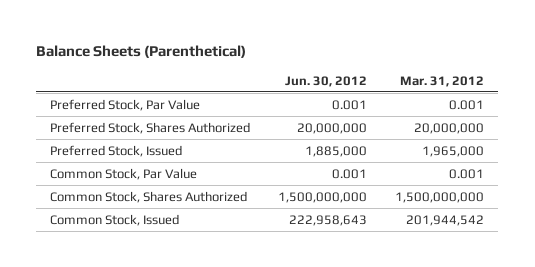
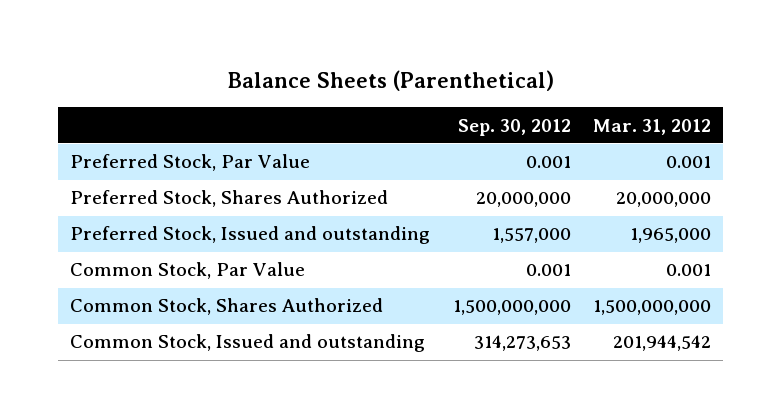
[285,75,368,87] Jun. 30, 2012 -> none
none -> [457,118,571,136] Sep. 30, 2012
[50,144,183,157] Preferred Stock, Issued -> [69,226,430,245] Preferred Stock, Issued and outstanding
[50,213,180,226] Common Stock, Issued -> [69,334,425,353] Common Stock, Issued and outstanding

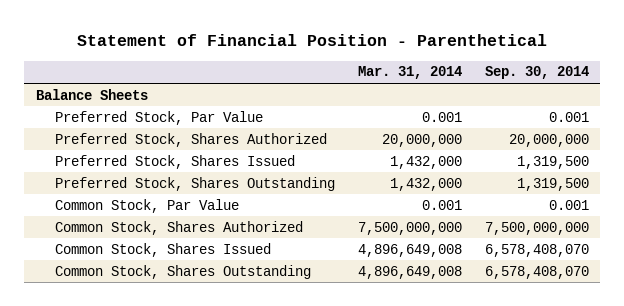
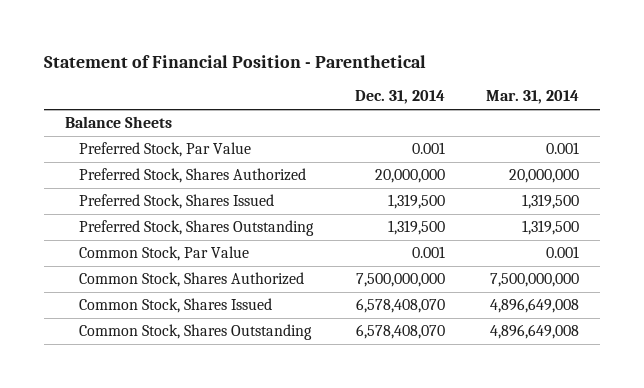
[484,66,589,80] Sep. 30, 2014 -> none
none -> [354,90,445,105] Dec. 31, 2014
[389,155,462,169] 1,432,000 -> [522,194,580,210] 1,319,500
[389,177,462,191] 1,432,000 -> [522,220,580,236] 1,319,500

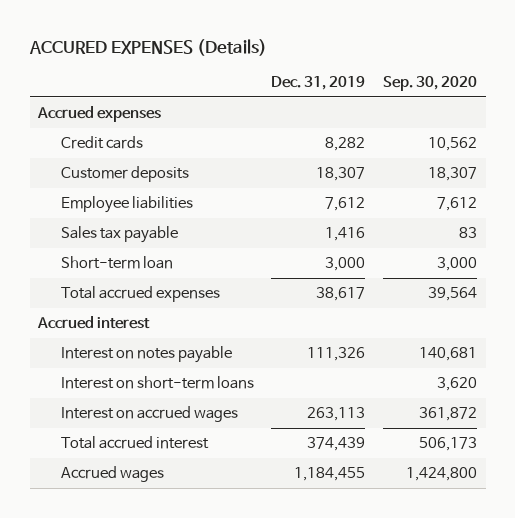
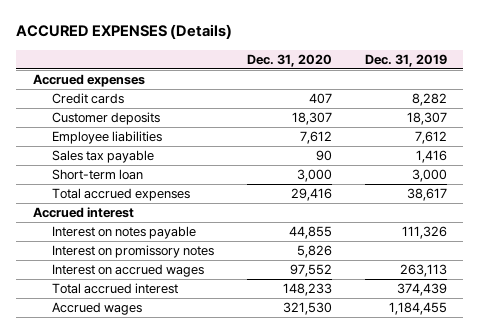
[382,76,477,92] Sep. 30, 2020 -> none
none -> [246,53,332,67] Dec. 31, 2020
[61,376,255,390] Interest on short-term loans -> [52,245,215,259] Interest on promissory notes

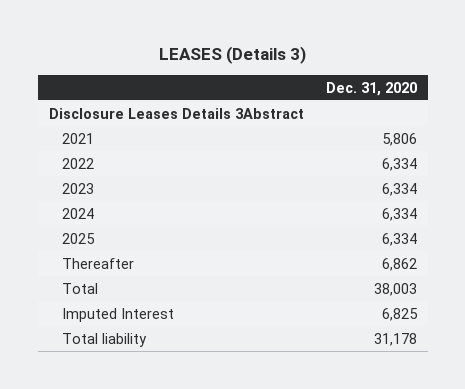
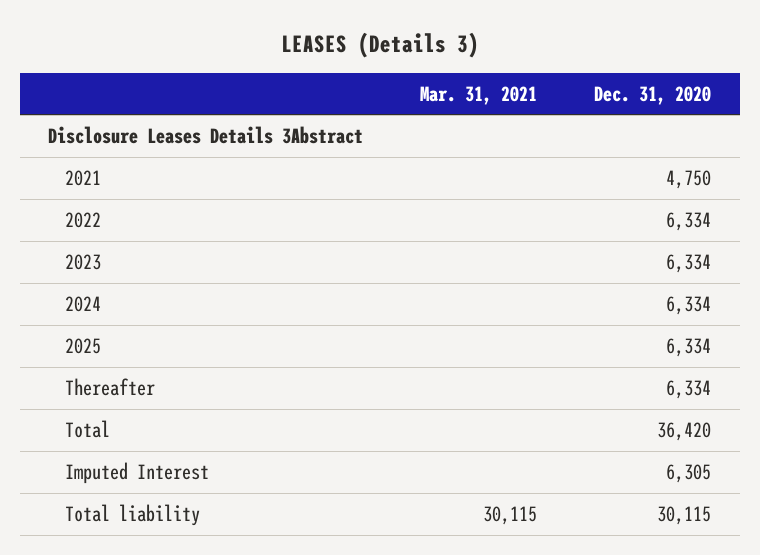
none -> [420,85,538,105] Mar. 31, 2021
[381,132,417,146] 5,806 -> [666,170,712,190] 4,750
[381,257,417,271] 6,862 -> [666,380,712,400] 6,334
[373,282,417,296] 38,003 -> [657,422,712,442] 36,420
[381,307,418,321] 6,825 -> [666,464,712,484] 6,305
[373,332,417,346] 31,178 -> [657,506,712,526] 30,115

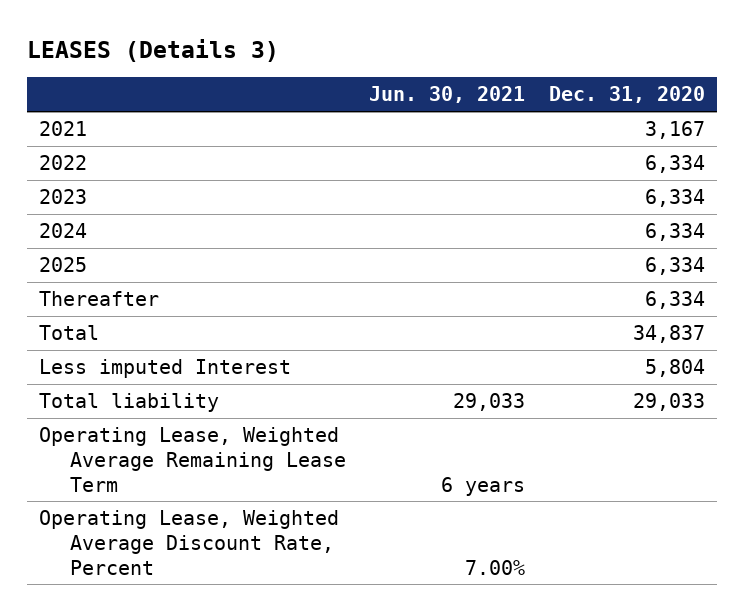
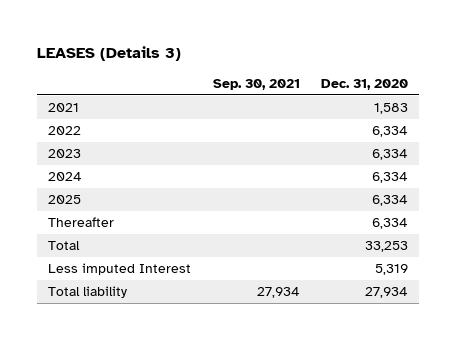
[369,86,526,104] Jun. 30, 2021 -> none
none -> [212,78,300,90] Sep. 30, 2021
[644,121,705,140] 3,167 -> [374,103,409,115] 1,583
[38,427,346,492] Operating Lease, Weighted Average Remaining Lease Term -> none
[38,510,339,575] Operating Lease, Weighted Average Discount Rate, Percent -> none
[632,325,705,344] 34,837 -> [365,241,409,253] 33,253
[644,359,705,378] 5,804 -> [375,264,409,276] 5,319
[632,393,705,412] 29,033 -> [365,287,409,299] 27,934

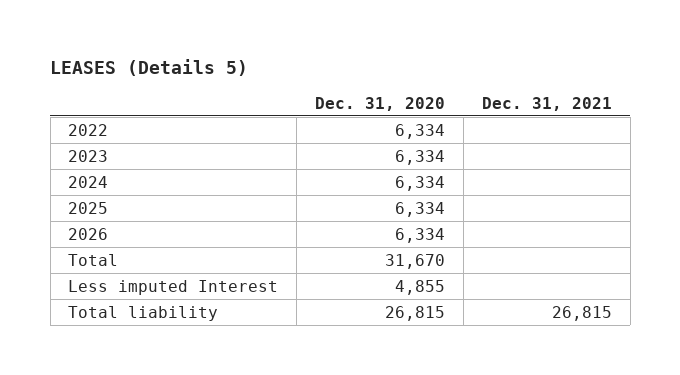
[36,46,181,62] LEASES (Details 3) -> [50,59,249,77] LEASES (Details 5)
[212,78,300,90] Sep. 30, 2021 -> none
none -> [481,96,612,111] Dec. 31, 2021
[47,103,79,113] 2021 -> none
[47,217,114,228] Thereafter -> [68,227,109,240] 2026
[365,241,409,253] 33,253 -> [385,253,446,269] 31,670
[375,264,409,276] 5,319 -> [395,279,446,295] 4,855
[365,287,409,299] 27,934 -> [385,305,446,321] 26,815

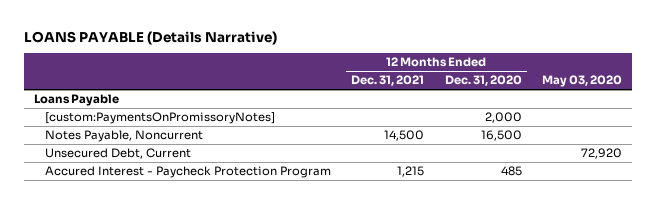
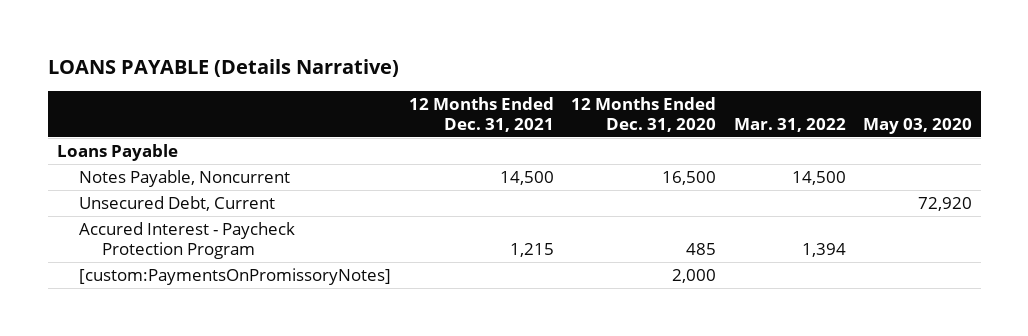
none -> [733,117,846,132] Mar. 31, 2022
[44,112,275,125] [custom:PaymentsOnPromissoryNotes] -> [79,268,392,286] [custom:PaymentsOnPromissoryNotes]

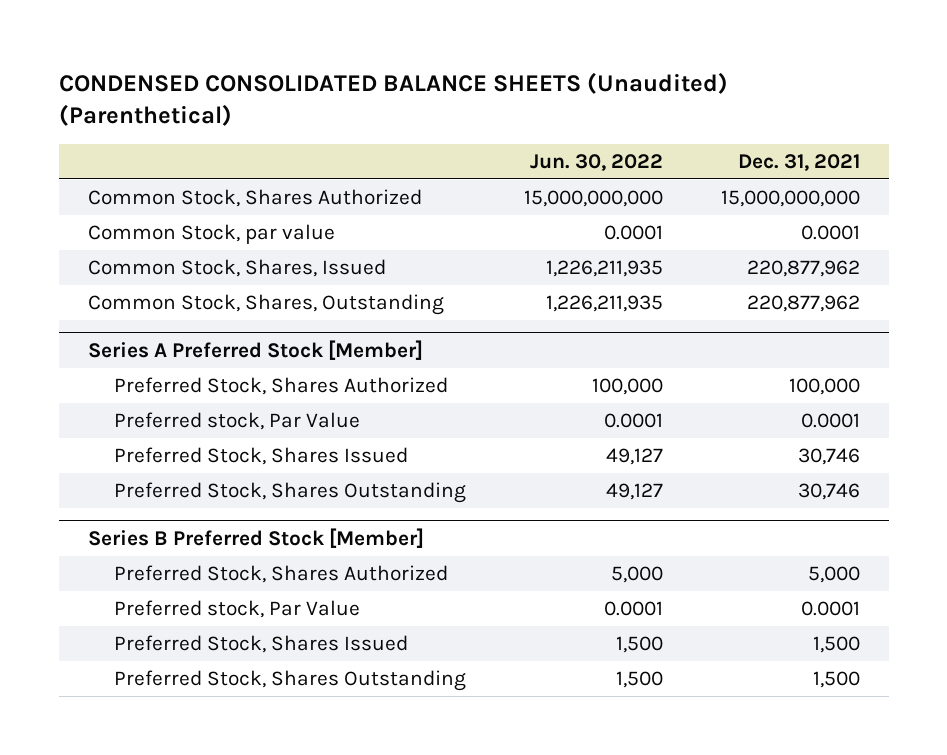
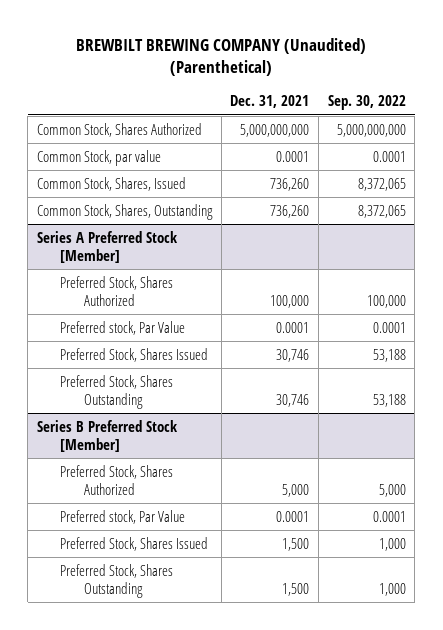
[58,71,728,127] CONDENSED CONSOLIDATED BALANCE SHEETS (Unaudited) (Parenthetical) -> [76,37,367,77] BREWBILT BREWING COMPANY (Unaudited) (Parenthetical)
[529,153,663,171] Jun. 30, 2022 -> none
none -> [327,95,406,111] Sep. 30, 2022
[720,190,860,208] 15,000,000,000 -> [240,123,310,137] 5,000,000,000
[746,260,860,278] 220,877,962 -> [270,177,310,191] 736,260
[746,295,860,313] 220,877,962 -> [270,204,310,218] 736,260

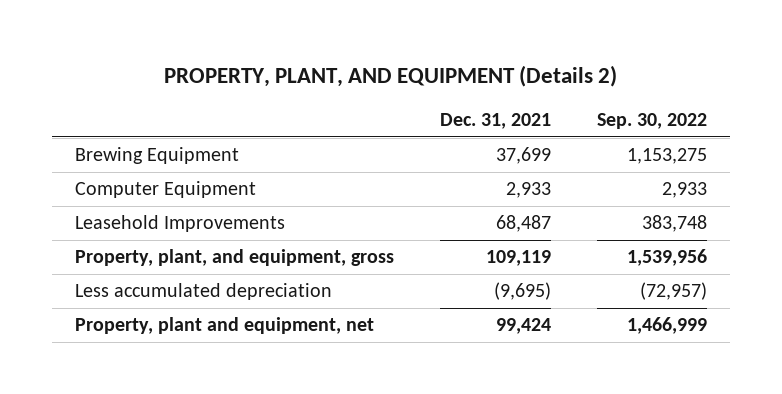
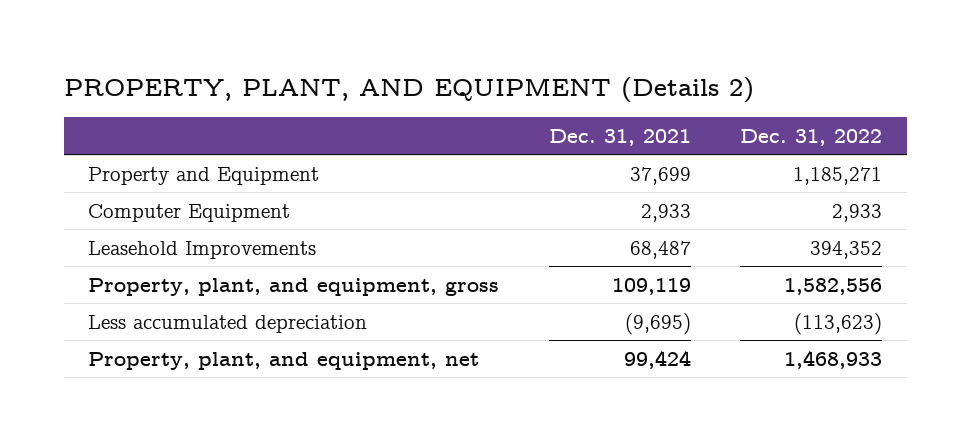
[597,113,708,130] Sep. 30, 2022 -> none
none -> [740,129,883,147] Dec. 31, 2022
[75,147,240,165] Brewing Equipment -> [88,166,320,185] Property and Equipment
[75,317,375,335] Property, plant and equipment, net -> [88,351,480,370] Property, plant, and equipment, net

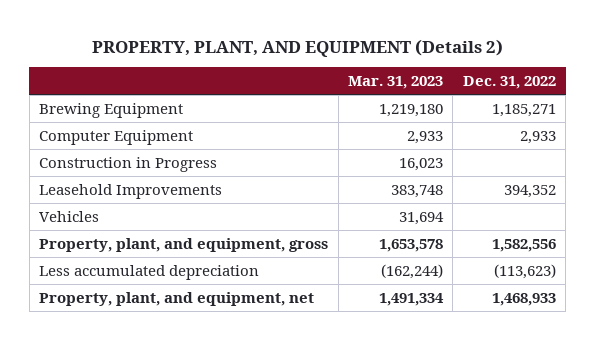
[548,129,691,147] Dec. 31, 2021 -> none
none -> [348,76,444,90] Mar. 31, 2023
[88,166,320,185] Property and Equipment -> [39,102,184,118] Brewing Equipment
none -> [39,156,218,172] Construction in Progress
none -> [39,210,100,222] Vehicles

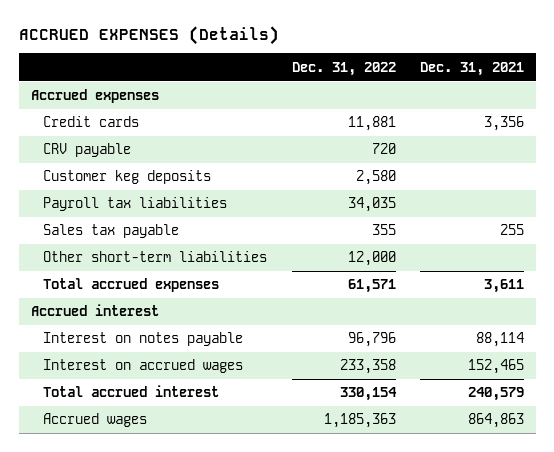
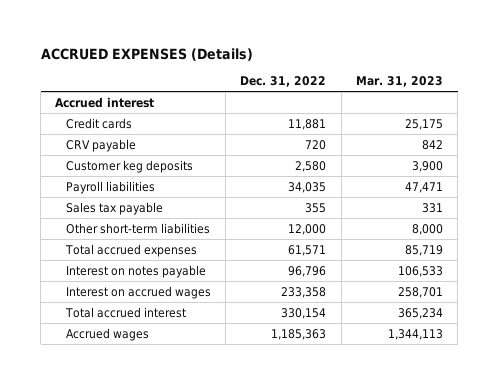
[419,61,524,76] Dec. 31, 2021 -> none
none -> [356,76,444,88] Mar. 31, 2023
[30,89,159,104] Accrued expenses -> none
[30,304,159,317] Accrued interest -> [55,96,155,108] Accrued interest
[43,197,228,212] Payroll tax liabilities -> [65,180,155,194] Payroll liabilities

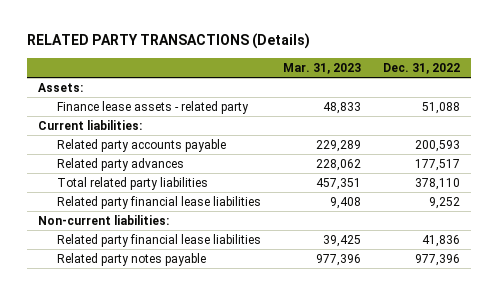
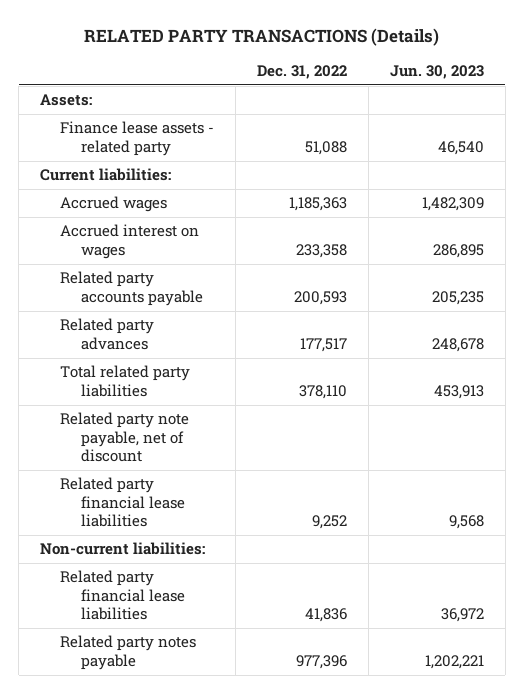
[282,62,361,74] Mar. 31, 2023 -> none
none -> [389,65,484,80] Jun. 30, 2023
none -> [60,196,168,213] Accrued wages
none -> [60,224,200,259] Accrued interest on wages
none -> [60,412,190,463] Related party note payable, net of discount

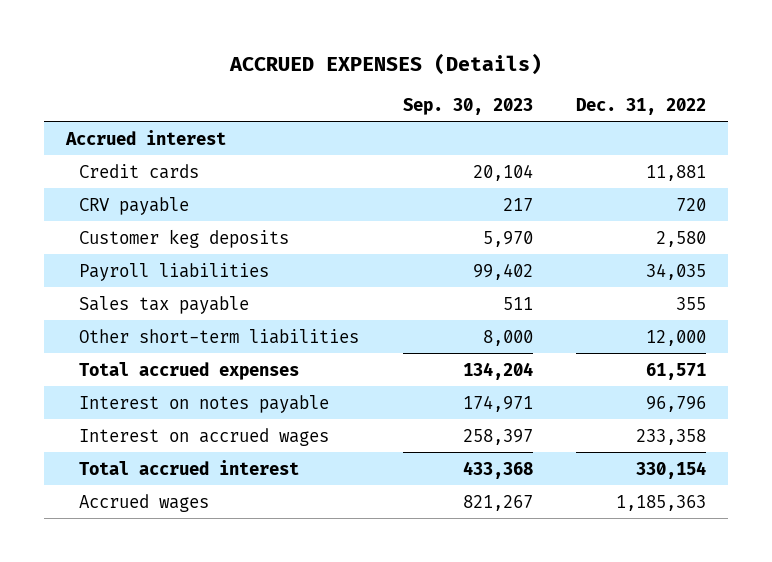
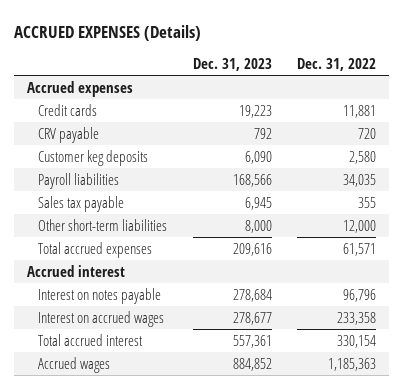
[402,97,533,115] Sep. 30, 2023 -> none
none -> [192,58,272,72] Dec. 31, 2023
none -> [27,80,134,97] Accrued expenses
[64,129,226,145] Accrued interest -> [27,264,126,277] Accrued interest

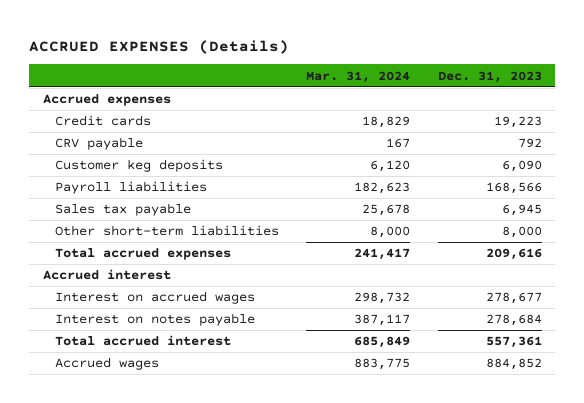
[297,58,377,72] Dec. 31, 2022 -> none
none -> [306,70,411,83] Mar. 31, 2024
[38,287,162,304] Interest on notes payable -> [54,313,255,327] Interest on notes payable

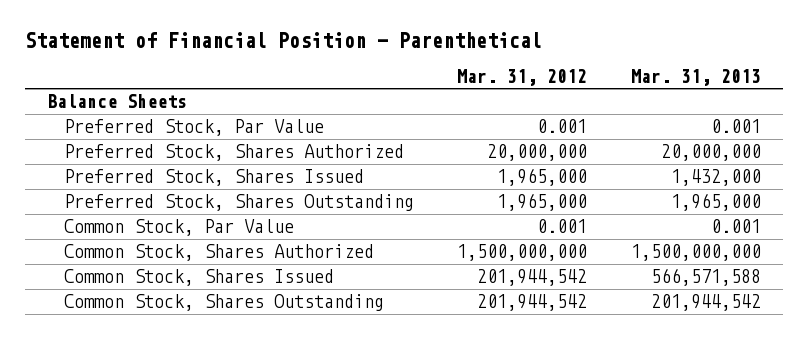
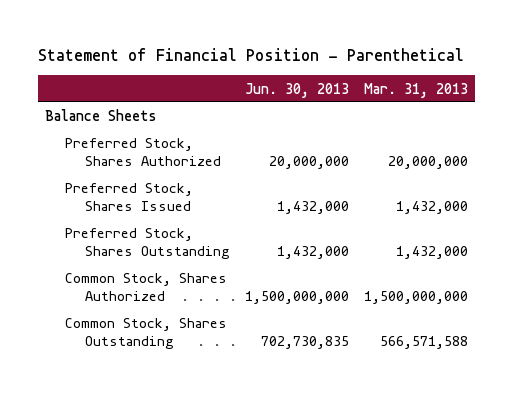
[457,68,588,86] Mar. 31, 2012 -> none
none -> [244,82,349,98] Jun. 30, 2013
[63,119,324,137] Preferred Stock, Par Value -> none
[63,219,294,237] Common Stock, Par Value -> none
[671,193,762,212] 1,965,000 -> [395,246,468,260] 1,432,000
[63,269,334,287] Common Stock, Shares Issued -> none
[651,294,762,312] 201,944,542 -> [379,336,468,350] 566,571,588

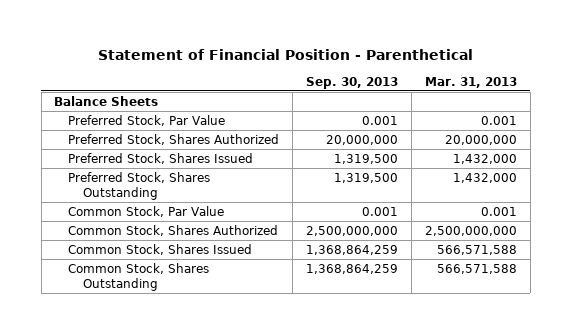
[244,82,349,98] Jun. 30, 2013 -> none
none -> [306,76,399,89] Sep. 30, 2013
none -> [68,114,226,126] Preferred Stock, Par Value
none -> [68,205,225,217] Common Stock, Par Value
[363,291,468,305] 1,500,000,000 -> [424,225,517,236] 2,500,000,000
none -> [68,243,253,255] Common Stock, Shares Issued

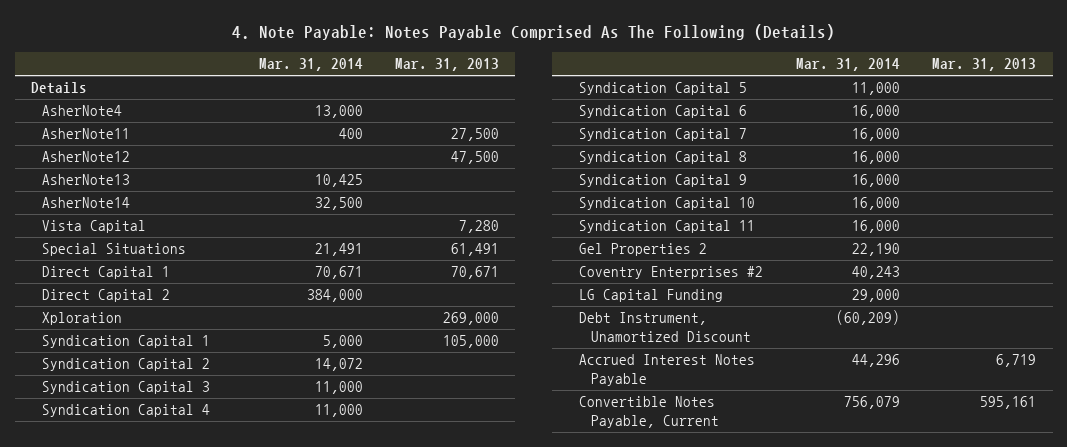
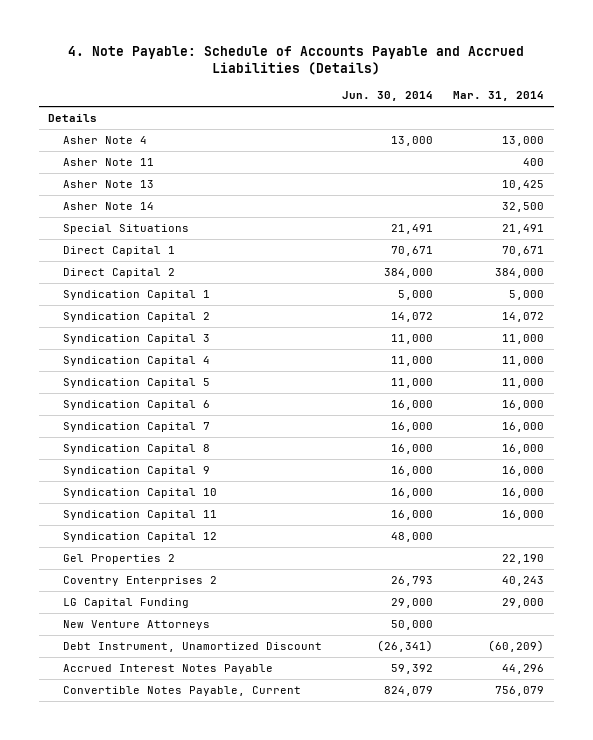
[231,24,835,41] 4. Note Payable: Notes Payable Comprised As The Following (Details) -> [68,45,525,76] 4. Note Payable: Schedule of Accounts Payable and Accrued Liabilities (Details)
[394,58,499,72] Mar. 31, 2013 -> none
none -> [342,91,434,102] Jun. 30, 2014
[42,105,123,117] AsherNote4 -> none
[42,128,131,140] AsherNote11 -> none
[42,151,131,163] AsherNote12 -> none
[42,220,147,234] Vista Capital -> none
none -> [63,135,148,144] Asher Note 4
none -> [63,157,155,166] Asher Note 11
[42,174,131,186] AsherNote13 -> [63,179,155,188] Asher Note 13
[42,197,131,209] AsherNote14 -> [63,201,155,210] Asher Note 14
[42,312,123,326] Xploration -> none
none -> [63,531,218,542] Syndication Capital 12
[579,266,764,280] Coventry Enterprises #2 -> [63,575,218,586] Coventry Enterprises 2
none -> [63,619,211,630] New Venture Attorneys

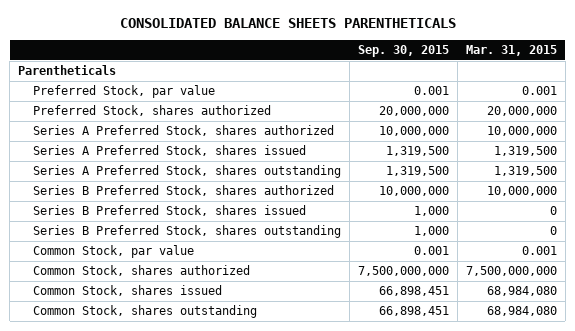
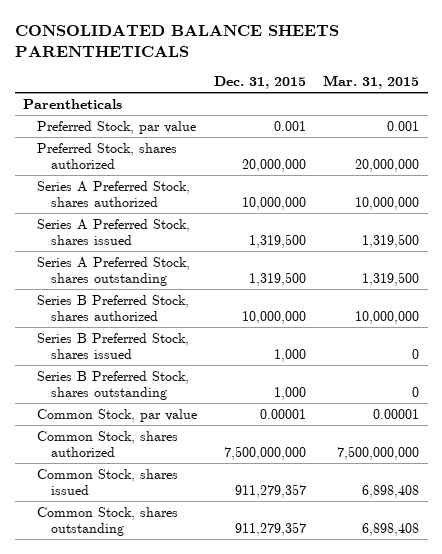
[358,45,450,58] Sep. 30, 2015 -> none
none -> [214,75,307,89] Dec. 31, 2015
[521,246,557,256] 0.001 -> [373,408,420,419] 0.00001
[486,286,557,297] 68,984,080 -> [362,484,420,498] 6,898,408
[486,306,557,317] 68,984,080 -> [362,522,420,536] 6,898,408

